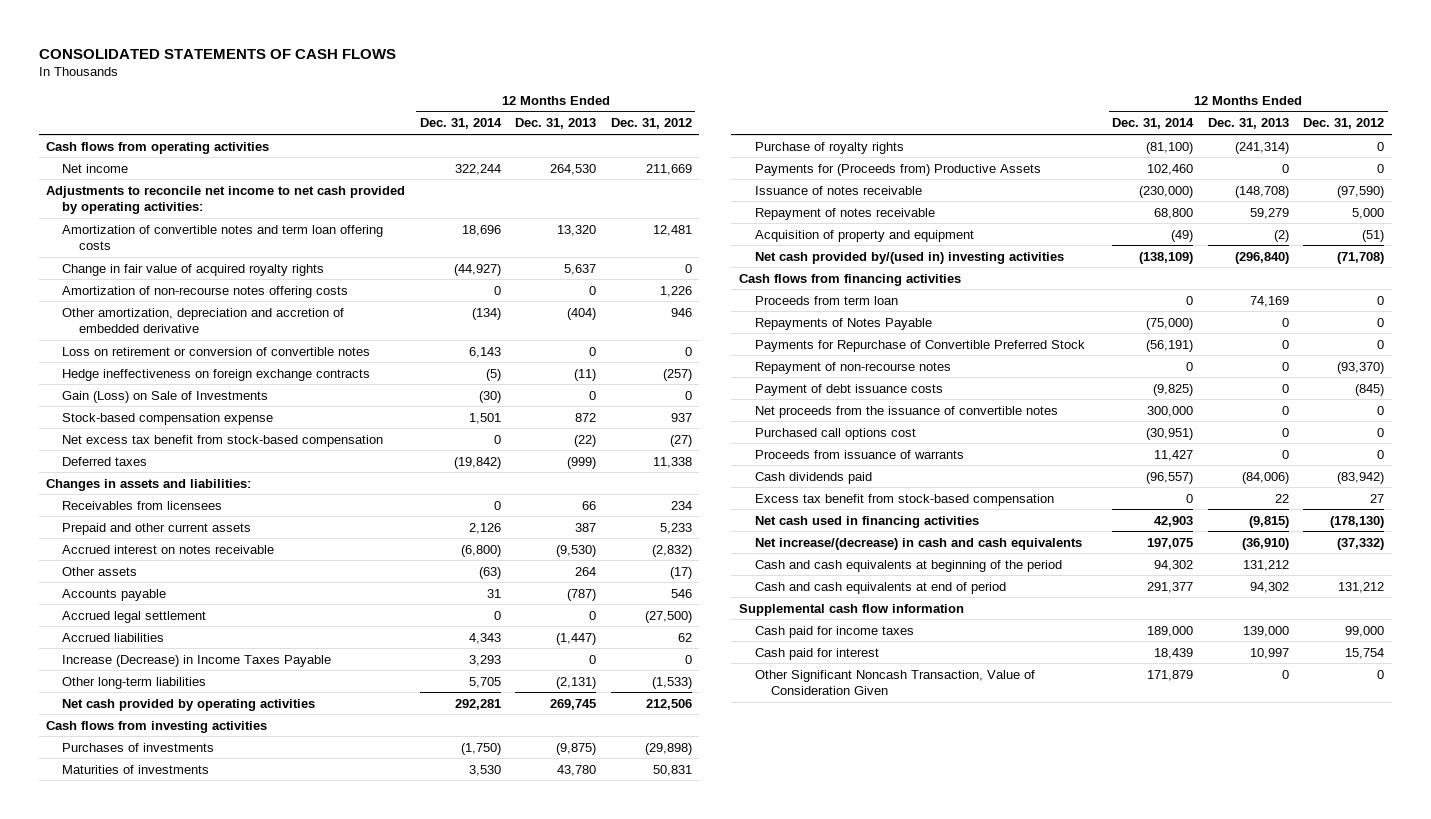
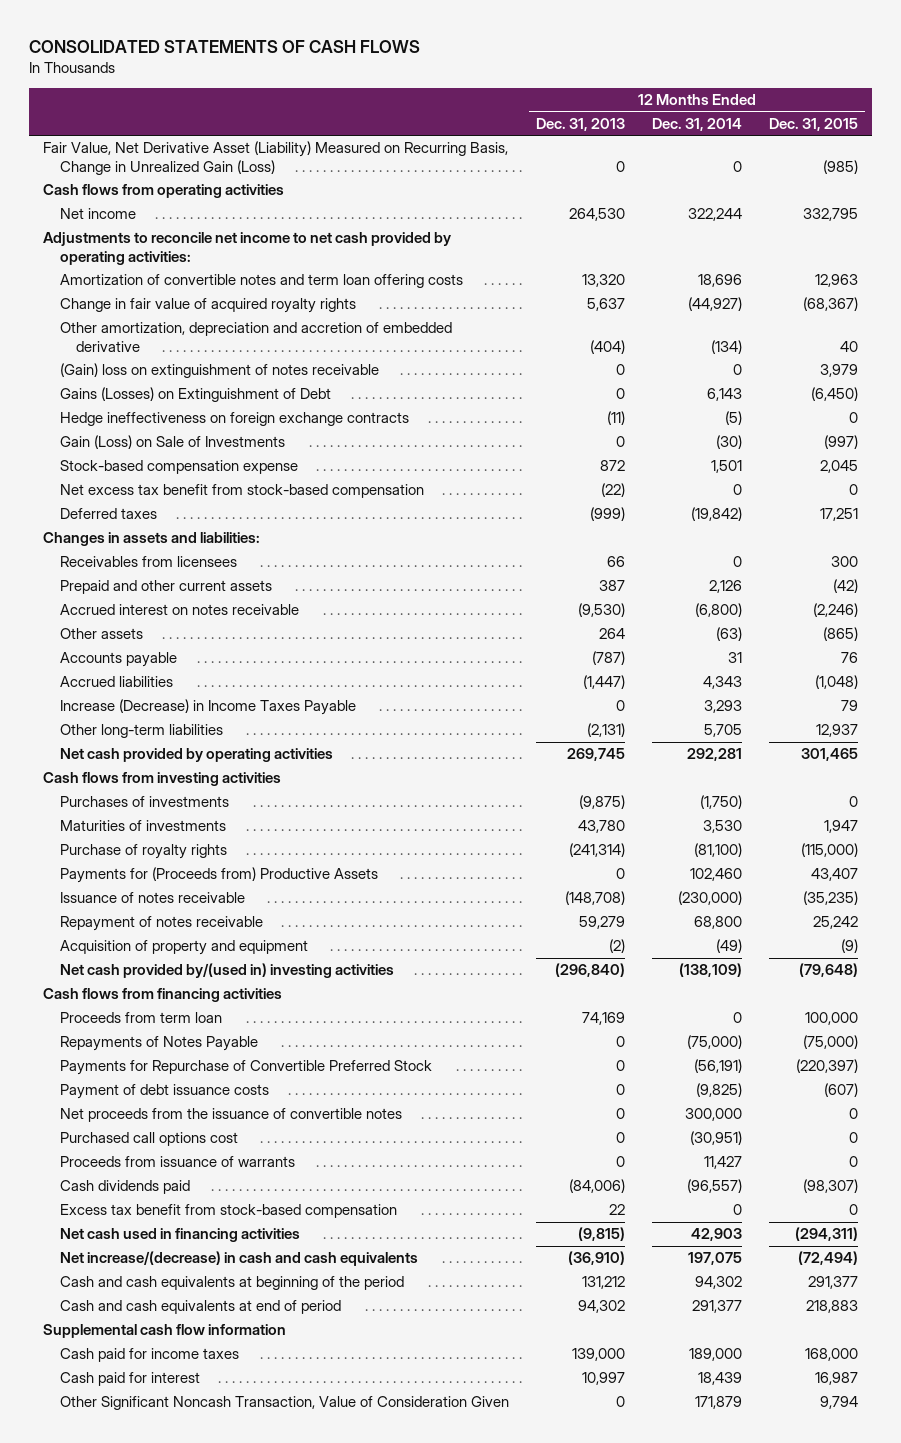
[610,118,692,130] Dec. 31, 2012 -> none
none -> [769,117,859,131] Dec. 31, 2015
none -> [43,141,509,175] Fair Value, Net Derivative Asset (Liability) Measured on Recurring Basis, Change in Unrealized Gain (Loss)
[62,285,349,298] Amortization of non-recourse notes offering costs -> none
none -> [59,363,379,379] (Gain) loss on extinguishment of notes receivable
[62,346,371,356] Loss on retirement or conversion of convertible notes -> [59,387,331,403] Gains (Losses) on Extinguishment of Debt
[62,610,207,623] Accrued legal settlement -> none
[755,361,952,374] Repayment of non-recourse notes -> none

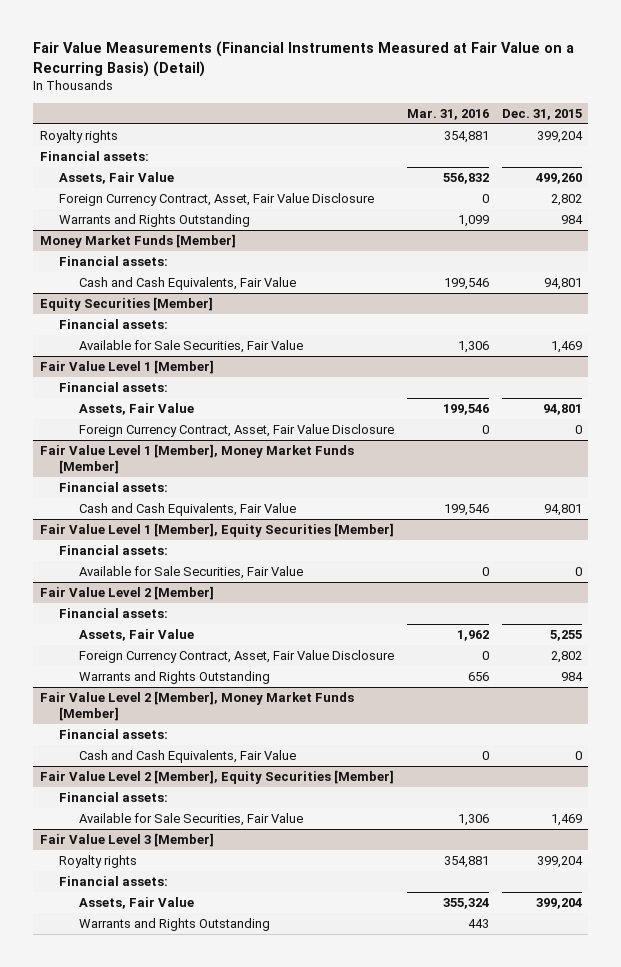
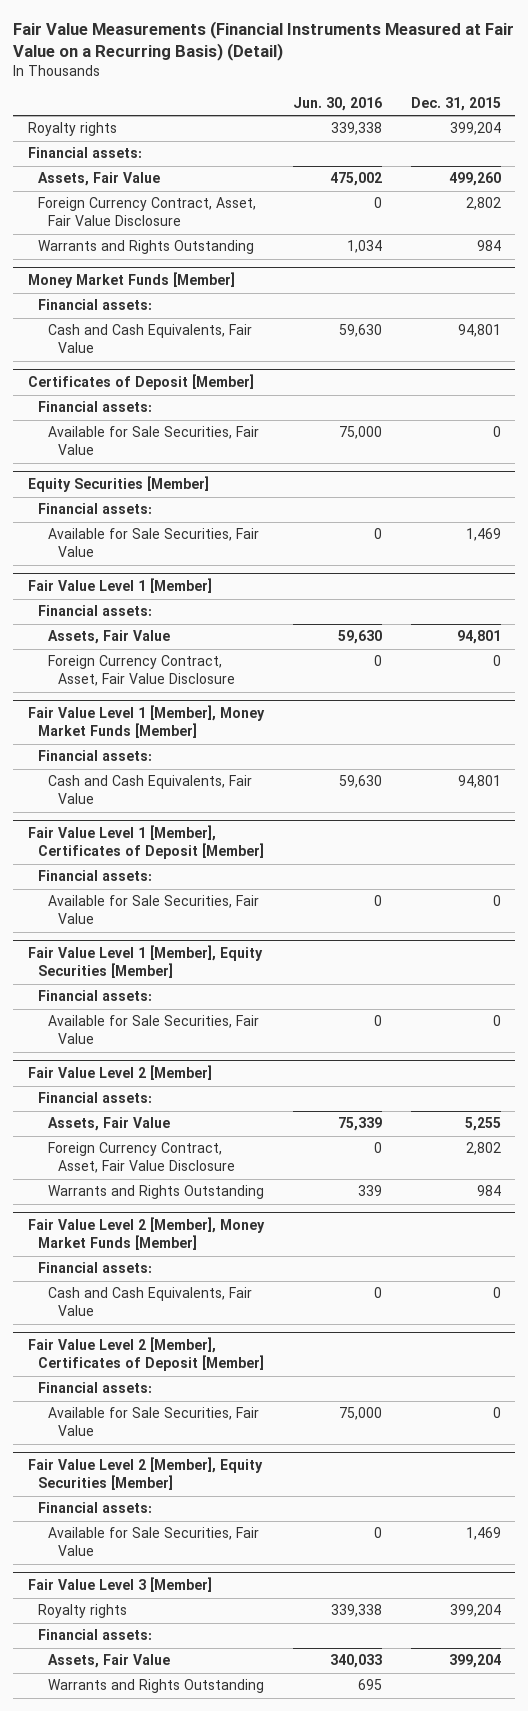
[406,108,489,120] Mar. 31, 2016 -> none
none -> [292,96,382,111] Jun. 30, 2016
none -> [27,374,254,391] Certificates of Deposit [Member]
none -> [37,401,152,413] Financial assets:
none -> [47,426,259,456] Available for Sale Securities, Fair Value
none -> [27,825,264,860] Fair Value Level 1 [Member], Certificates of Deposit [Member]
none -> [37,870,152,882] Financial assets:
none -> [47,895,259,925] Available for Sale Securities, Fair Value
none -> [27,1337,264,1372] Fair Value Level 2 [Member], Certificates of Deposit [Member]
none -> [37,1382,152,1394] Financial assets:
none -> [47,1407,259,1437] Available for Sale Securities, Fair Value

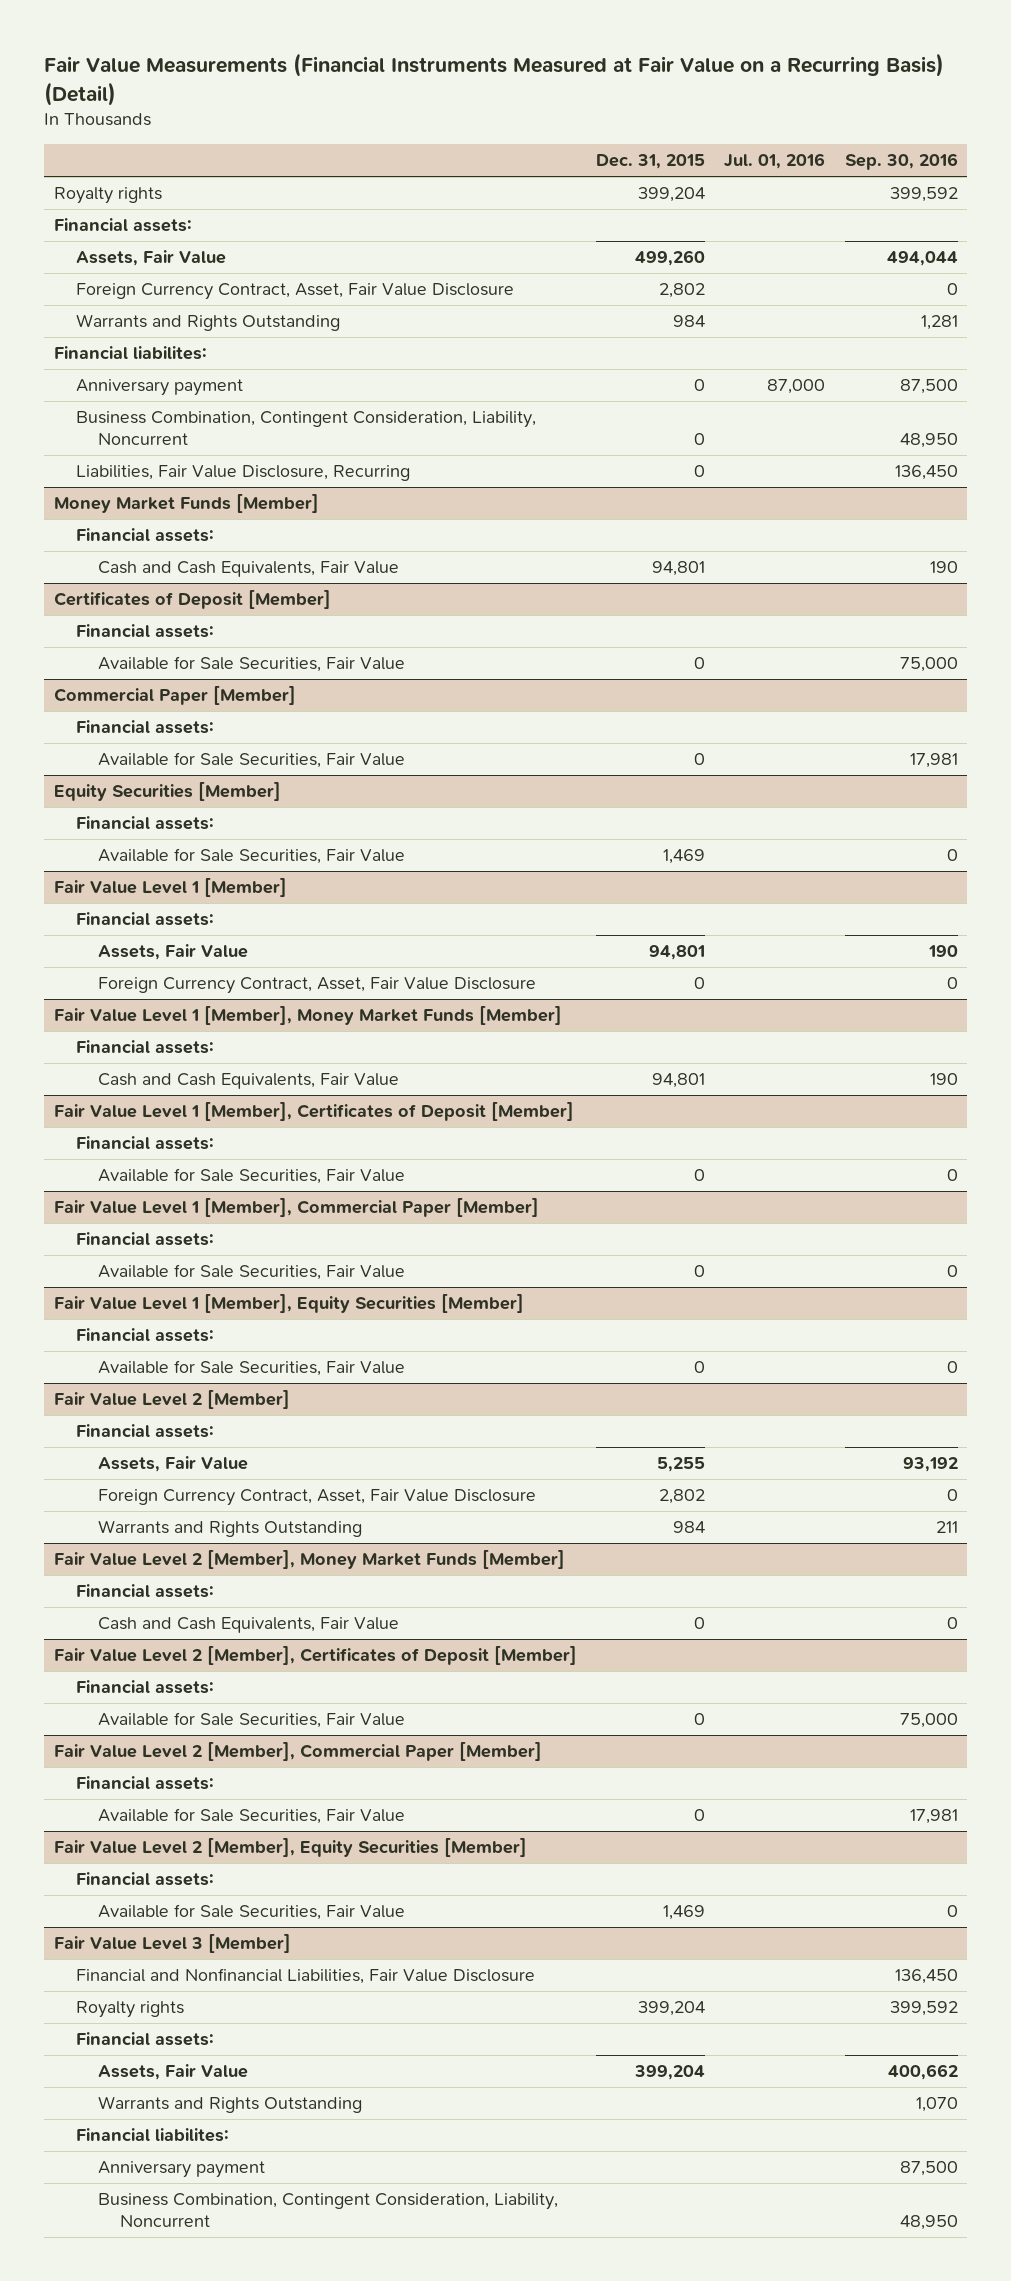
[292,96,382,111] Jun. 30, 2016 -> none
none -> [724,153,826,170] Jul. 01, 2016
none -> [844,153,958,171] Sep. 30, 2016
none -> [53,346,207,361] Financial liabilites:
none -> [75,379,243,397] Anniversary payment
none -> [75,411,536,445] Business Combination, Contingent Consideration, Liability, Noncurrent
none -> [75,465,410,482] Liabilities, Fair Value Disclosure, Recurring
none -> [53,686,296,706] Commercial Paper [Member]
none -> [75,720,214,735] Financial assets:
none -> [97,752,405,769] Available for Sale Securities, Fair Value
none -> [53,1198,539,1218] Fair Value Level 1 [Member], Commercial Paper [Member]
none -> [75,1232,214,1247] Financial assets:
none -> [97,1264,405,1281] Available for Sale Securities, Fair Value
none -> [53,1742,542,1762] Fair Value Level 2 [Member], Commercial Paper [Member]
none -> [75,1776,214,1791] Financial assets:
none -> [97,1808,405,1825] Available for Sale Securities, Fair Value
none -> [75,1968,535,1985] Financial and Nonfinancial Liabilities, Fair Value Disclosure
none -> [75,2128,229,2143] Financial liabilites:
none -> [97,2161,265,2179] Anniversary payment
none -> [97,2193,558,2227] Business Combination, Contingent Consideration, Liability, Noncurrent

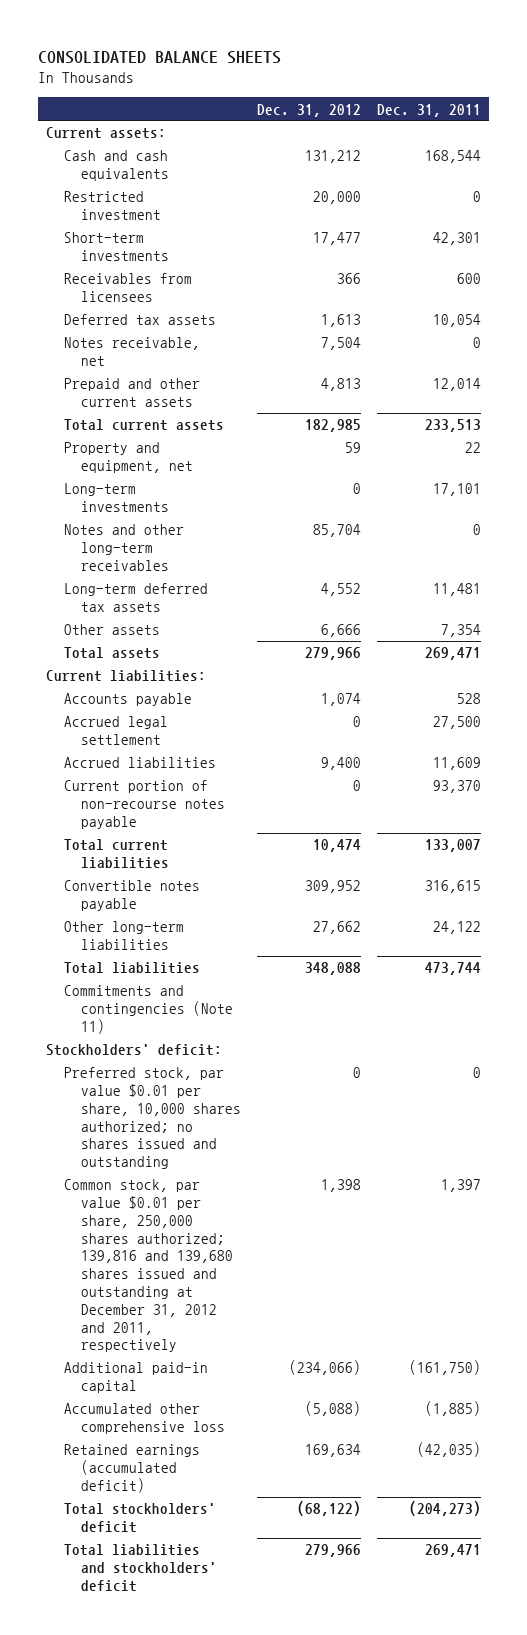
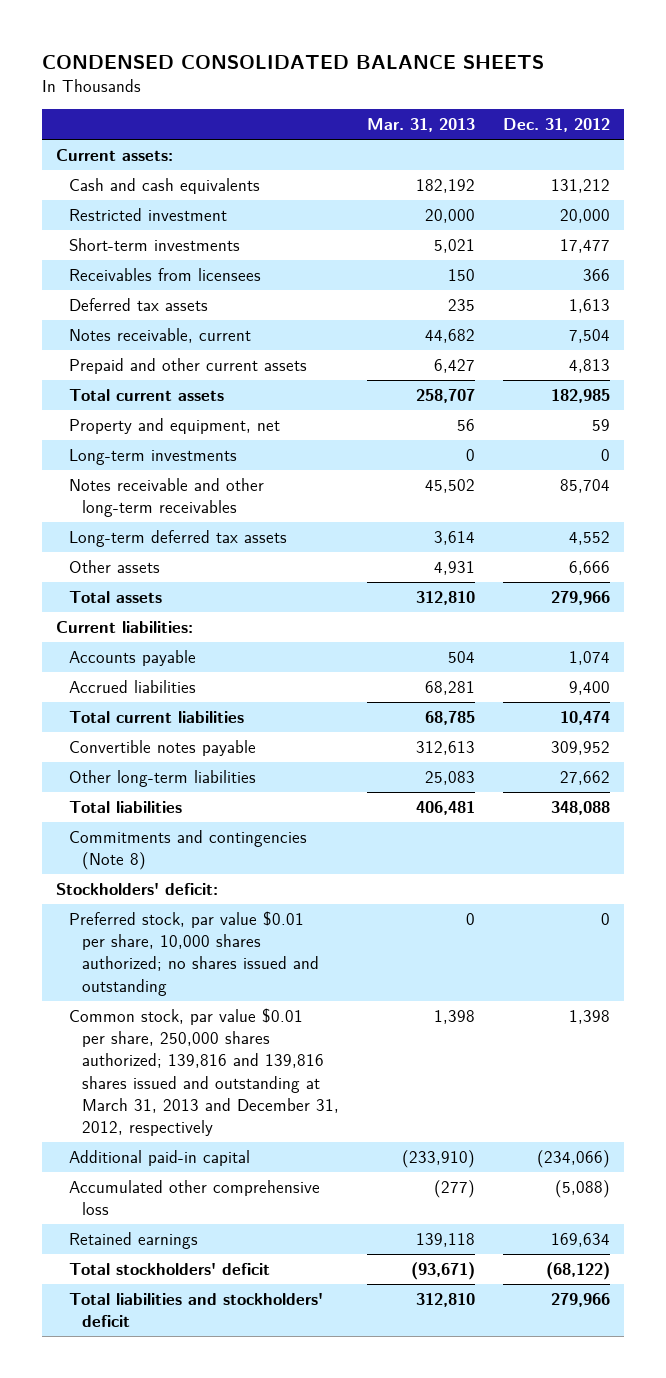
[38,50,282,64] CONSOLIDATED BALANCE SHEETS -> [42,54,545,69] CONDENSED CONSOLIDATED BALANCE SHEETS
[377,103,482,117] Dec. 31, 2011 -> none
none -> [367,118,476,133] Mar. 31, 2013
[63,337,200,367] Notes receivable, net -> [69,328,252,344] Notes receivable, current
[63,524,184,571] Notes and other long-term receivables -> [69,478,265,518] Notes receivable and other long-term receivables
[63,716,168,746] Accrued legal settlement -> none
[63,780,226,829] Current portion of non-recourse notes payable -> none
[63,985,234,1034] Commitments and contingencies (Note 11) -> [69,830,308,871] Commitments and contingencies (Note 8)
[63,1179,234,1353] Common stock, par value $0.01 per share, 250,000 shares authorized; 139,816 and 139,680 shares issued and outstanding at December 31, 2012 and 2011, respectively -> [69,1008,340,1136] Common stock, par value $0.01 per share, 250,000 shares authorized; 139,816 and 139,816 shares issued and outstanding at March 31, 2013 and December 31, 2012, respectively
[63,1444,200,1493] Retained earnings (accumulated deficit) -> [69,1232,199,1250] Retained earnings

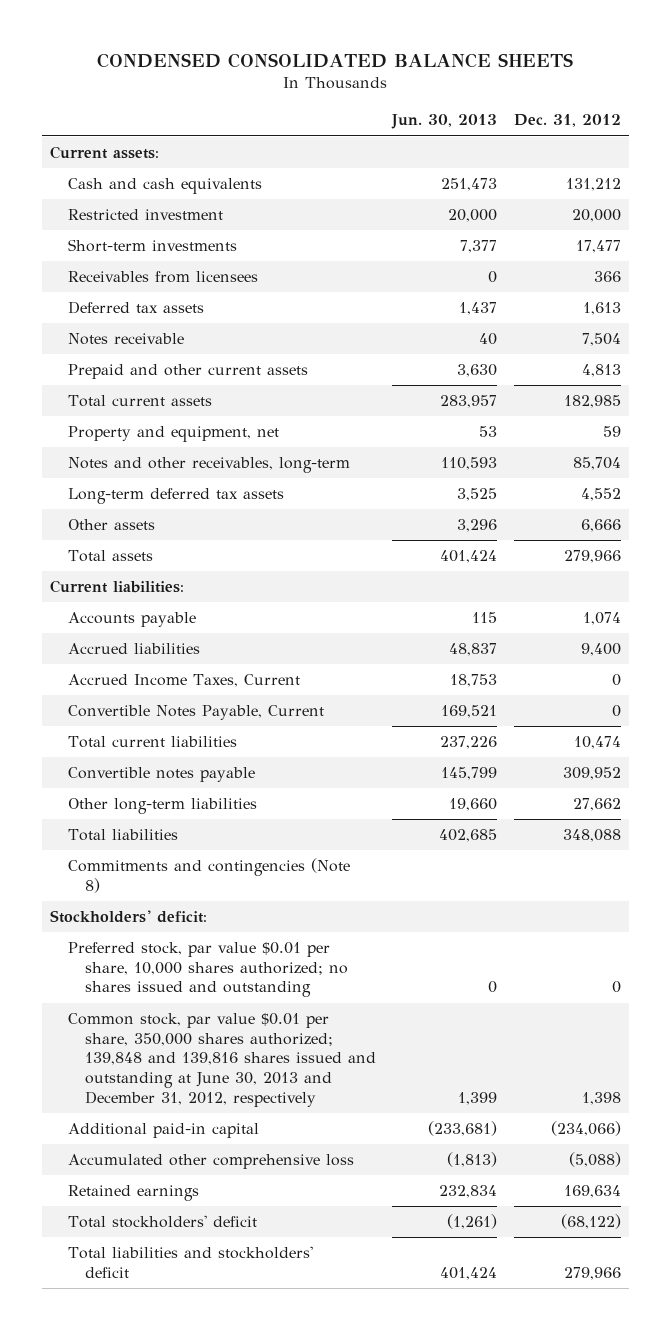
[367,118,476,133] Mar. 31, 2013 -> none
none -> [391,114,498,130] Jun. 30, 2013
[69,328,252,344] Notes receivable, current -> [67,333,184,346] Notes receivable
[69,449,238,466] Long-term investments -> none
[69,478,265,518] Notes receivable and other long-term receivables -> [67,457,350,474] Notes and other receivables, long-term
none -> [67,674,300,688] Accrued Income Taxes, Current
none -> [67,705,324,721] Convertible Notes Payable, Current
[69,1008,340,1136] Common stock, par value $0.01 per share, 250,000 shares authorized; 139,816 and 139,816 shares issued and outstanding at March 31, 2013 and December 31, 2012, respectively -> [67,1013,377,1107] Common stock, par value $0.01 per share, 350,000 shares authorized; 139,848 and 139,816 shares issued and outstanding at June 30, 2013 and December 31, 2012, respectively

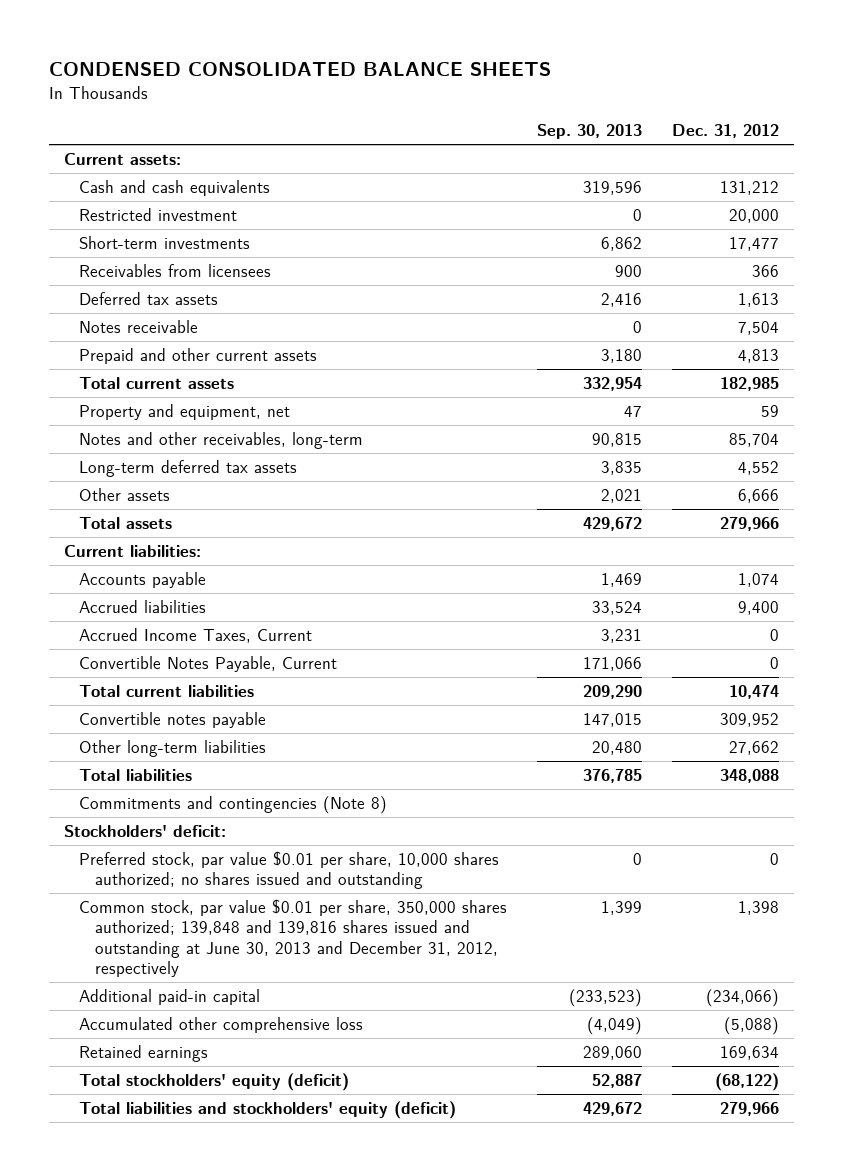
[391,114,498,130] Jun. 30, 2013 -> none
none -> [537,124,643,140] Sep. 30, 2013
[67,1215,257,1229] Total stockholders' deficit -> [79,1073,350,1092] Total stockholders' equity (deficit)
[67,1246,313,1278] Total liabilities and stockholders' deficit -> [79,1101,457,1120] Total liabilities and stockholders' equity (deficit)

